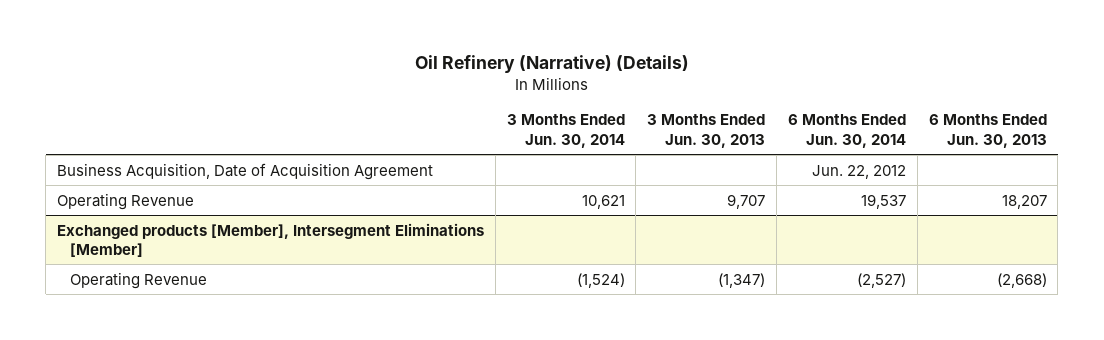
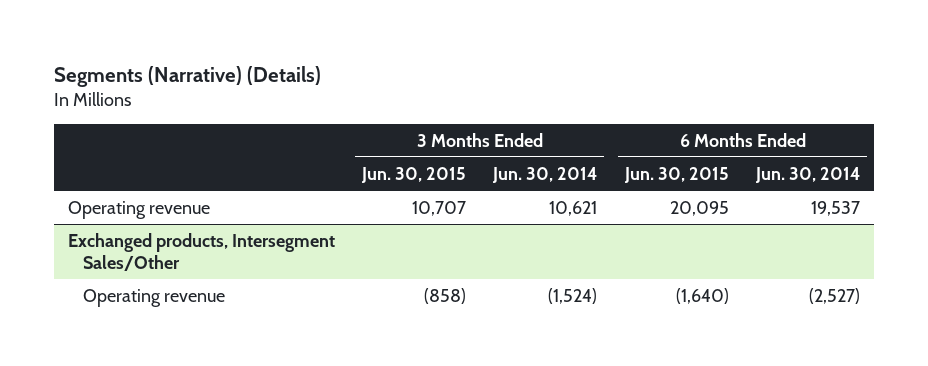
[414,55,689,74] Oil Refinery (Narrative) (Details) -> [53,65,321,87] Segments (Narrative) (Details)
[647,114,766,148] 3 Months Ended Jun. 30, 2013 -> none
[928,114,1047,148] 6 Months Ended Jun. 30, 2013 -> none
none -> [360,166,466,183] Jun. 30, 2015
none -> [623,166,729,183] Jun. 30, 2015
[56,162,433,180] Business Acquisition, Date of Acquisition Agreement -> none
[56,222,484,257] Exchanged products [Member], Intersegment Eliminations [Member] -> none
[56,192,194,210] Operating Revenue -> [67,200,210,219] Operating revenue
none -> [67,232,335,271] Exchanged products, Intersegment Sales/Other
[69,271,207,289] Operating Revenue -> [83,288,226,307] Operating revenue

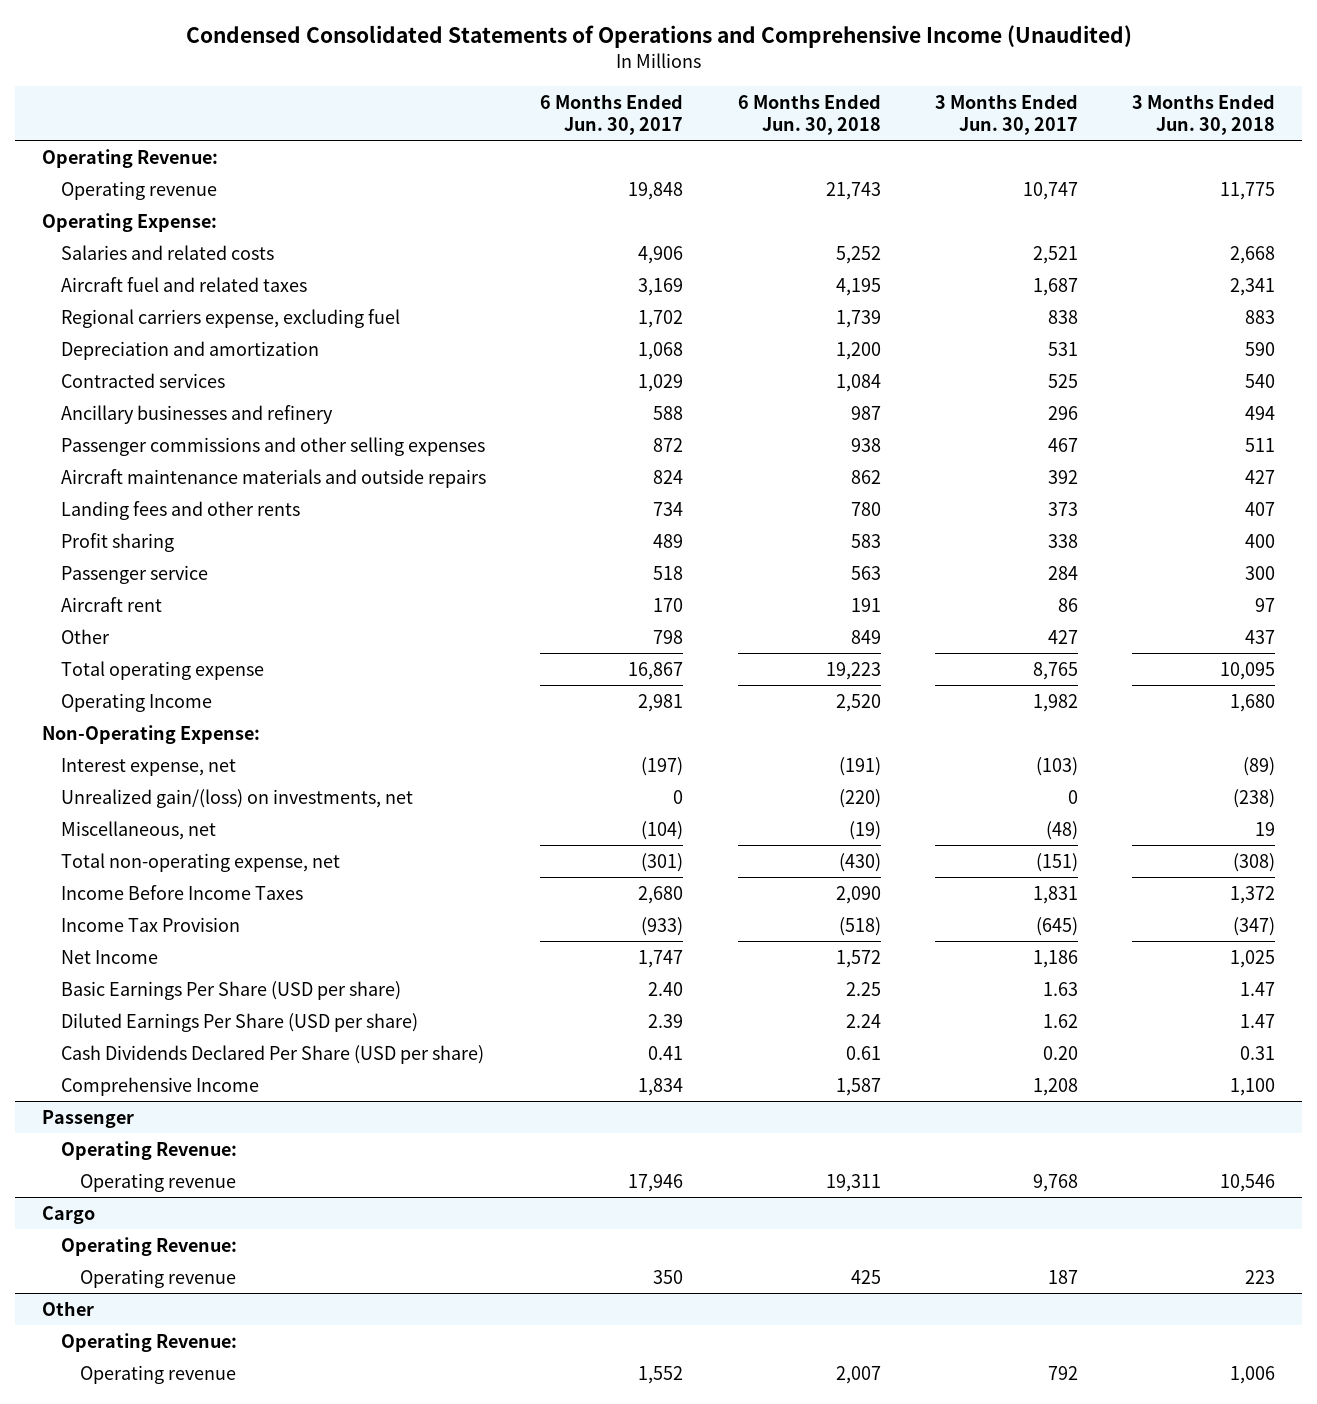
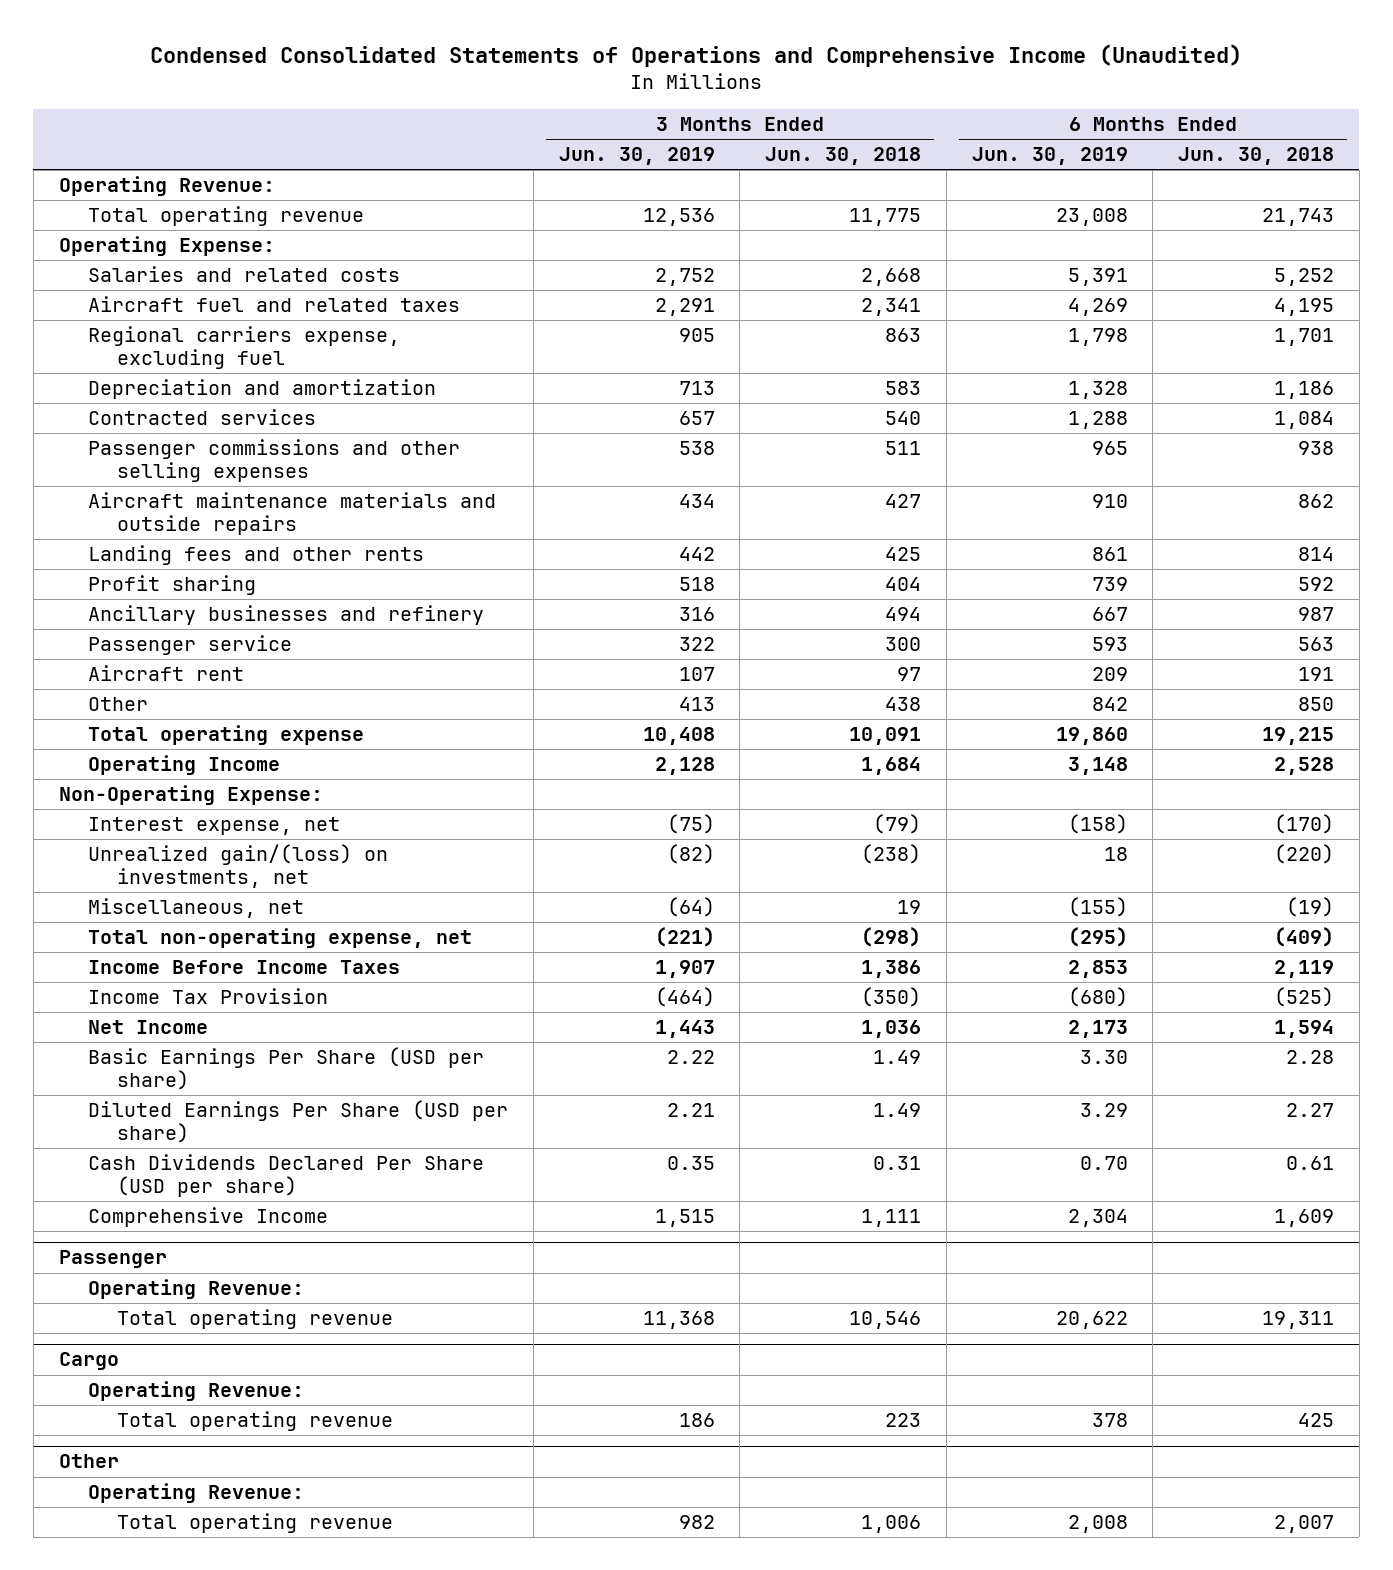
[540,93,684,135] 6 Months Ended Jun. 30, 2017 -> none
[934,93,1078,135] 3 Months Ended Jun. 30, 2017 -> none
none -> [558,147,715,166] Jun. 30, 2019
none -> [971,147,1128,166] Jun. 30, 2019
[61,180,218,200] Operating revenue -> [88,206,365,227] Total operating revenue
[835,309,881,328] 1,739 -> [1274,328,1335,347] 1,701
[1245,309,1276,324] 883 -> [885,328,922,343] 863
[835,341,881,360] 1,200 -> [1274,381,1335,400] 1,186
[1245,341,1276,356] 590 -> [885,381,922,396] 583
[850,501,881,516] 780 -> [1298,547,1335,562] 814
[1245,501,1276,516] 407 -> [885,547,922,562] 425
[850,533,881,548] 583 -> [1298,577,1335,592] 592
[1245,533,1276,548] 400 -> [885,577,922,592] 404
[61,404,334,424] Ancillary businesses and refinery -> [88,605,485,626] Ancillary businesses and refinery
[850,629,881,644] 849 -> [1298,697,1335,712] 850
[1245,629,1276,644] 437 -> [885,697,922,712] 438
[825,661,881,680] 19,223 -> [1262,727,1335,746] 19,215
[1220,661,1276,680] 10,095 -> [849,727,922,746] 10,091
[835,693,881,712] 2,520 -> [1274,757,1335,776] 2,528
[1230,693,1276,712] 1,680 -> [861,757,922,776] 1,684
[838,756,881,776] (191) -> [1274,814,1335,835] (170)
[1243,756,1276,776] (89) -> [873,814,922,835] (79)
[838,852,881,872] (430) -> [1274,927,1335,948] (409)
[1233,852,1276,872] (308) -> [861,927,922,948] (298)
[835,885,881,904] 2,090 -> [1274,960,1335,979] 2,119
[1230,885,1276,904] 1,372 -> [861,960,922,979] 1,386
[838,916,881,936] (518) -> [1274,987,1335,1008] (525)
[1233,916,1276,936] (347) -> [861,987,922,1008] (350)
[835,949,881,968] 1,572 -> [1274,1020,1335,1039] 1,594
[1230,949,1276,968] 1,025 -> [861,1020,922,1039] 1,036
[845,981,881,996] 2.25 -> [1286,1050,1335,1065] 2.28
[1240,981,1276,996] 1.47 -> [873,1050,922,1065] 1.49
[845,1013,881,1028] 2.24 -> [1286,1103,1335,1118] 2.27
[1240,1013,1276,1028] 1.47 -> [873,1103,922,1118] 1.49
[835,1077,881,1096] 1,587 -> [1274,1209,1335,1228] 1,609
[1230,1077,1276,1096] 1,100 -> [861,1209,922,1228] 1,111
[79,1172,236,1192] Operating revenue -> [117,1309,394,1330] Total operating revenue
[79,1268,236,1288] Operating revenue -> [117,1411,394,1432] Total operating revenue
[79,1364,236,1384] Operating revenue -> [117,1513,394,1534] Total operating revenue

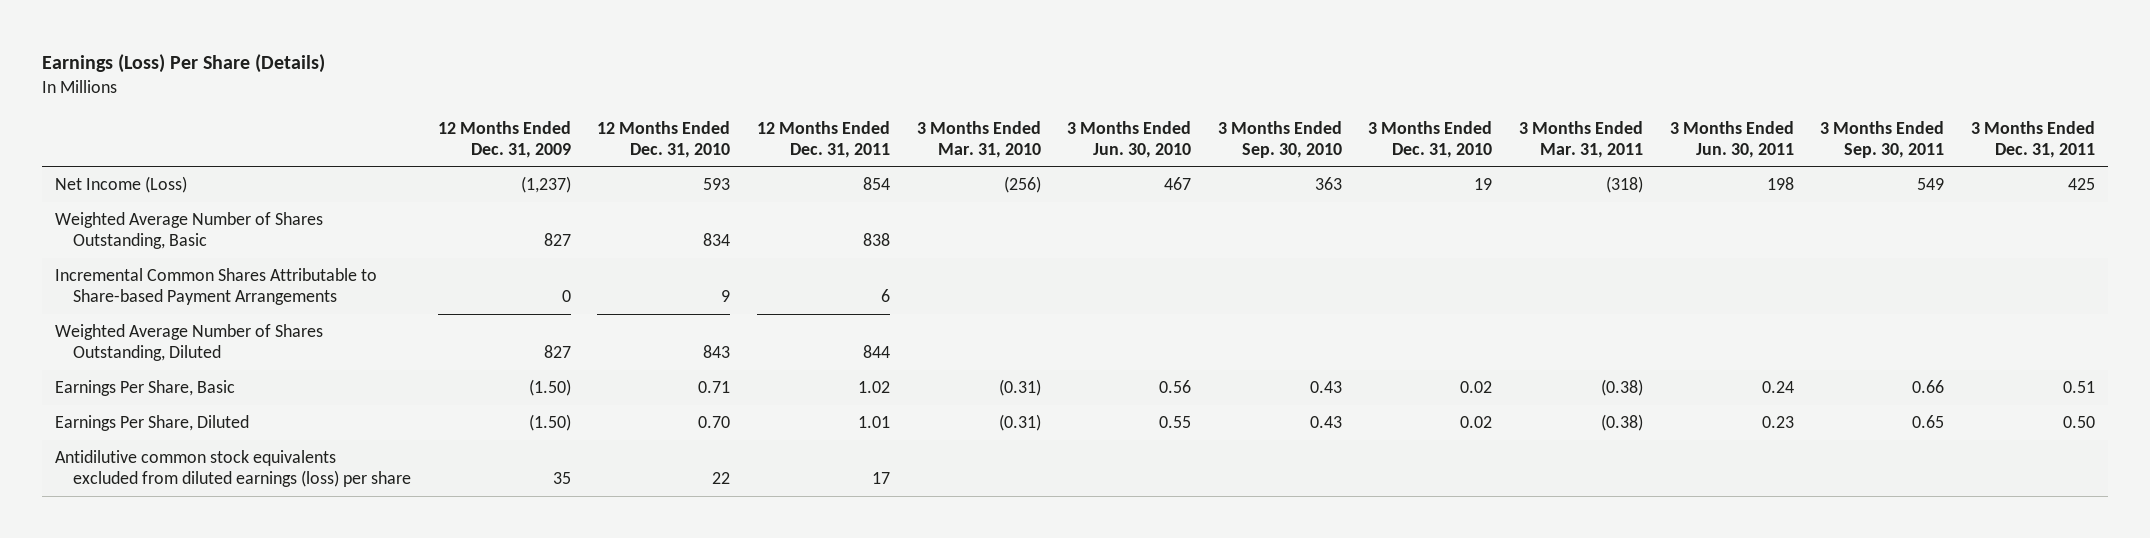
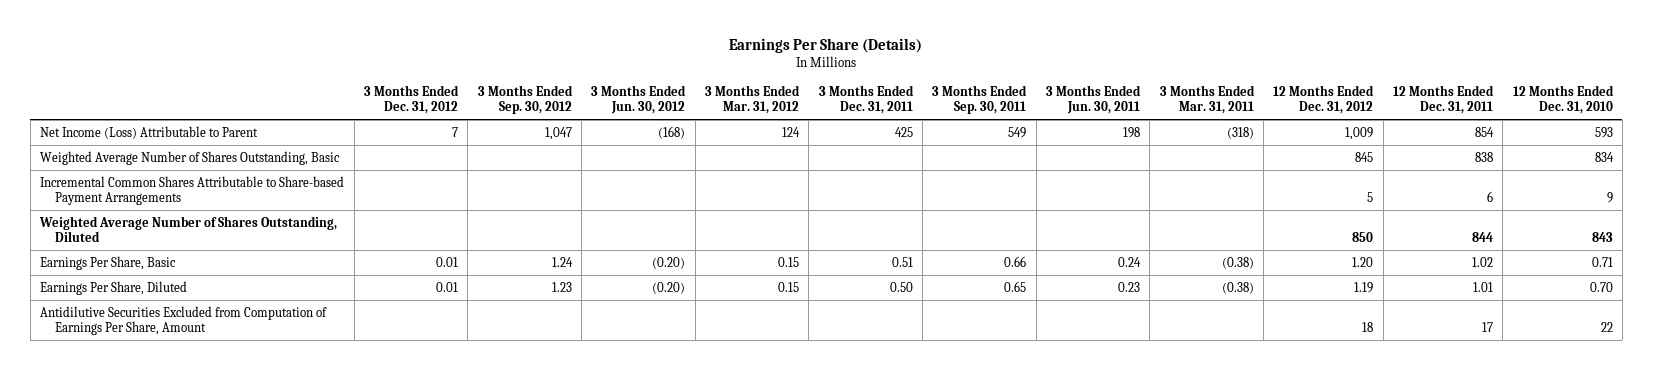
[42,54,326,74] Earnings (Loss) Per Share (Details) -> [729,37,923,53] Earnings Per Share (Details)
[437,120,571,158] 12 Months Ended Dec. 31, 2009 -> none
[916,120,1041,158] 3 Months Ended Mar. 31, 2010 -> none
[1067,120,1192,158] 3 Months Ended Jun. 30, 2010 -> none
[1217,120,1342,158] 3 Months Ended Sep. 30, 2010 -> none
[1368,120,1493,158] 3 Months Ended Dec. 31, 2010 -> none
none -> [363,84,459,114] 3 Months Ended Dec. 31, 2012
none -> [477,84,573,114] 3 Months Ended Sep. 30, 2012
none -> [591,84,687,114] 3 Months Ended Jun. 30, 2012
none -> [704,84,800,114] 3 Months Ended Mar. 31, 2012
none -> [1273,84,1375,114] 12 Months Ended Dec. 31, 2012
[55,176,188,194] Net Income (Loss) -> [40,125,259,139] Net Income (Loss) Attributable to Parent
[55,450,411,488] Antidilutive common stock equivalents excluded from diluted earnings (loss) per share -> [40,305,328,335] Antidilutive Securities Excluded from Computation of Earnings Per Share, Amount

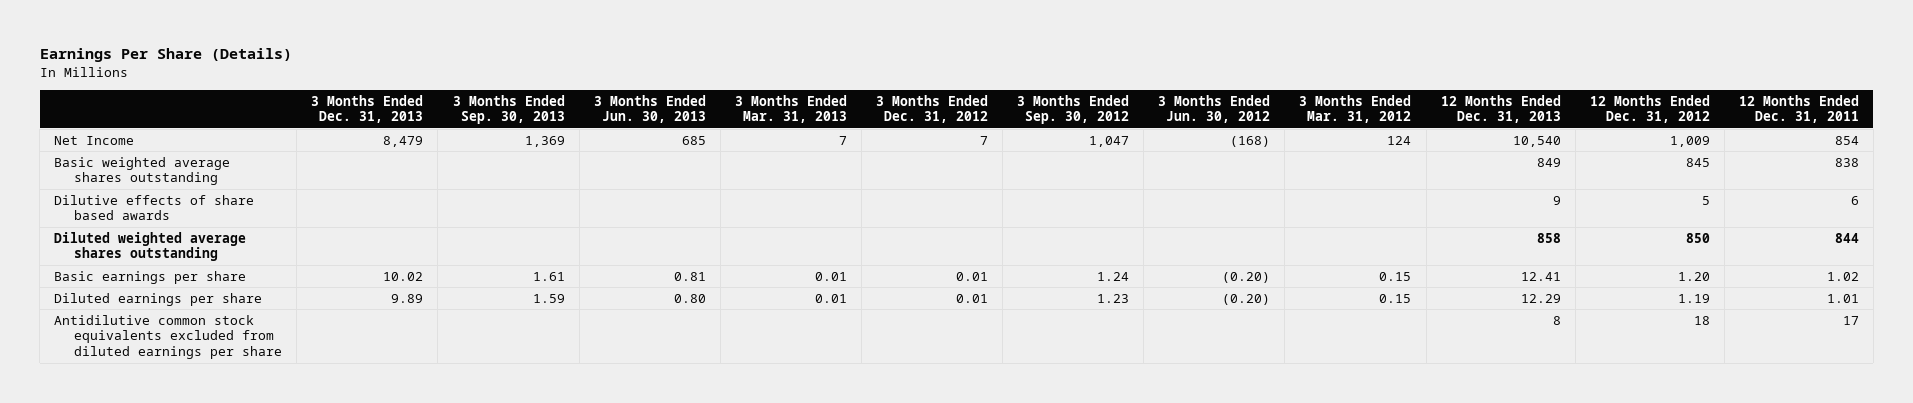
[818,84,914,114] 3 Months Ended Dec. 31, 2011 -> none
[932,84,1028,114] 3 Months Ended Sep. 30, 2011 -> none
[1045,84,1141,114] 3 Months Ended Jun. 30, 2011 -> none
[1159,84,1255,114] 3 Months Ended Mar. 31, 2011 -> none
[1512,84,1614,114] 12 Months Ended Dec. 31, 2010 -> none
none -> [311,94,424,124] 3 Months Ended Dec. 31, 2013
none -> [452,94,565,125] 3 Months Ended Sep. 30, 2013
none -> [593,94,706,124] 3 Months Ended Jun. 30, 2013
none -> [734,94,847,124] 3 Months Ended Mar. 31, 2013
none -> [1440,94,1561,124] 12 Months Ended Dec. 31, 2013
[40,125,259,139] Net Income (Loss) Attributable to Parent -> [54,135,135,145] Net Income
[40,150,341,165] Weighted Average Number of Shares Outstanding, Basic -> [54,156,231,186] Basic weighted average shares outstanding
[40,175,345,205] Incremental Common Shares Attributable to Share-based Payment Arrangements -> [54,194,255,221] Dilutive effects of share based awards
[39,215,338,242] Weighted Average Number of Shares Outstanding, Diluted -> [54,231,247,262] Diluted weighted average shares outstanding
[40,255,177,270] Earnings Per Share, Basic -> [54,270,247,284] Basic earnings per share
[40,280,188,295] Earnings Per Share, Diluted -> [54,292,263,306] Diluted earnings per share
[40,305,328,335] Antidilutive Securities Excluded from Computation of Earnings Per Share, Amount -> [54,314,283,360] Antidilutive common stock equivalents excluded from diluted earnings per share

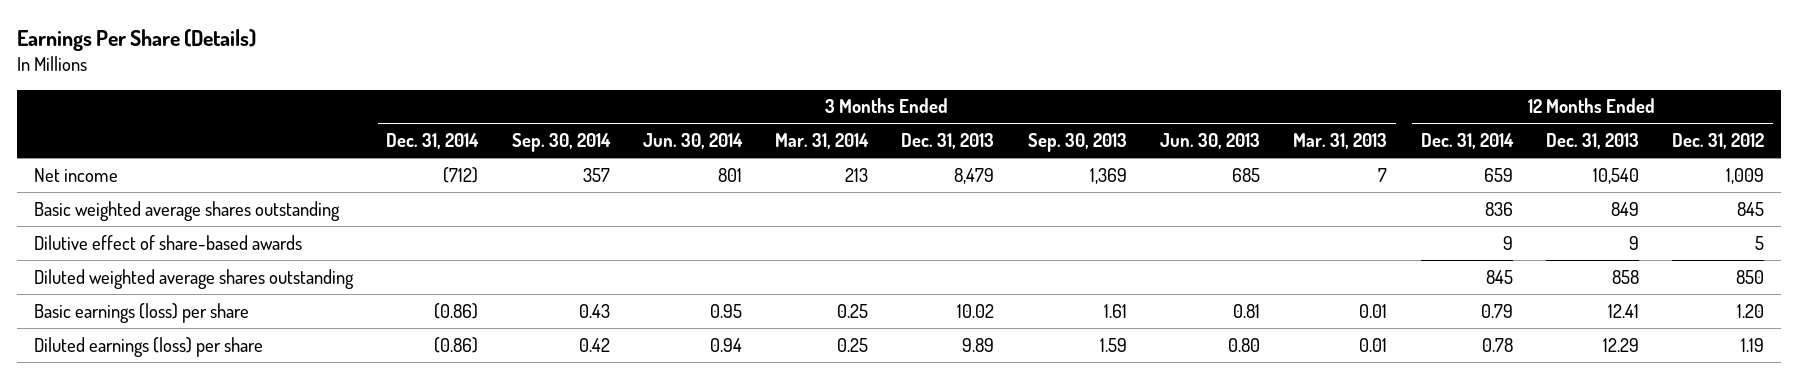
[875,94,988,124] 3 Months Ended Dec. 31, 2012 -> none
[1017,94,1130,125] 3 Months Ended Sep. 30, 2012 -> none
[1158,94,1271,124] 3 Months Ended Jun. 30, 2012 -> none
[1299,94,1412,124] 3 Months Ended Mar. 31, 2012 -> none
[1738,94,1859,124] 12 Months Ended Dec. 31, 2011 -> none
none -> [386,133,480,150] Dec. 31, 2014
none -> [511,133,611,153] Sep. 30, 2014
none -> [642,133,743,150] Jun. 30, 2014
none -> [775,133,870,150] Mar. 31, 2014
none -> [1420,133,1514,150] Dec. 31, 2014
[54,135,135,145] Net Income -> [33,167,118,182] Net income
[54,194,255,221] Dilutive effects of share based awards -> [33,234,302,250] Dilutive effect of share-based awards
[54,314,283,360] Antidilutive common stock equivalents excluded from diluted earnings per share -> none
[54,270,247,284] Basic earnings per share -> [33,302,249,323] Basic earnings (loss) per share
[54,292,263,306] Diluted earnings per share -> [33,336,263,357] Diluted earnings (loss) per share

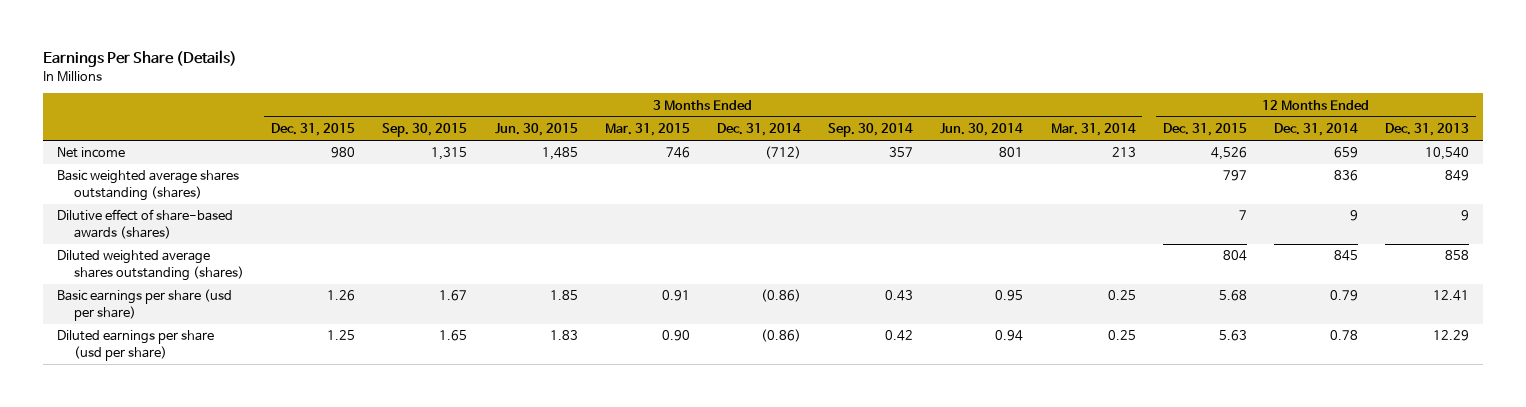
[901,133,995,150] Dec. 31, 2013 -> none
[1027,133,1127,153] Sep. 30, 2013 -> none
[1160,133,1261,150] Jun. 30, 2013 -> none
[1293,133,1388,150] Mar. 31, 2013 -> none
[1672,133,1765,150] Dec. 31, 2012 -> none
none -> [271,123,356,137] Dec. 31, 2015
none -> [382,123,468,138] Sep. 30, 2015
none -> [494,123,578,137] Jun. 30, 2015
none -> [604,123,690,137] Mar. 31, 2015
none -> [1162,123,1247,137] Dec. 31, 2015
[33,200,340,221] Basic weighted average shares outstanding -> [56,170,239,201] Basic weighted average shares outstanding (shares)
[33,234,302,250] Dilutive effect of share-based awards -> [56,209,233,239] Dilutive effect of share-based awards (shares)
[33,268,354,289] Diluted weighted average shares outstanding -> [56,250,244,281] Diluted weighted average shares outstanding (shares)
[33,302,249,323] Basic earnings (loss) per share -> [56,289,232,321] Basic earnings per share (usd per share)
[33,336,263,357] Diluted earnings (loss) per share -> [56,330,214,361] Diluted earnings per share (usd per share)

